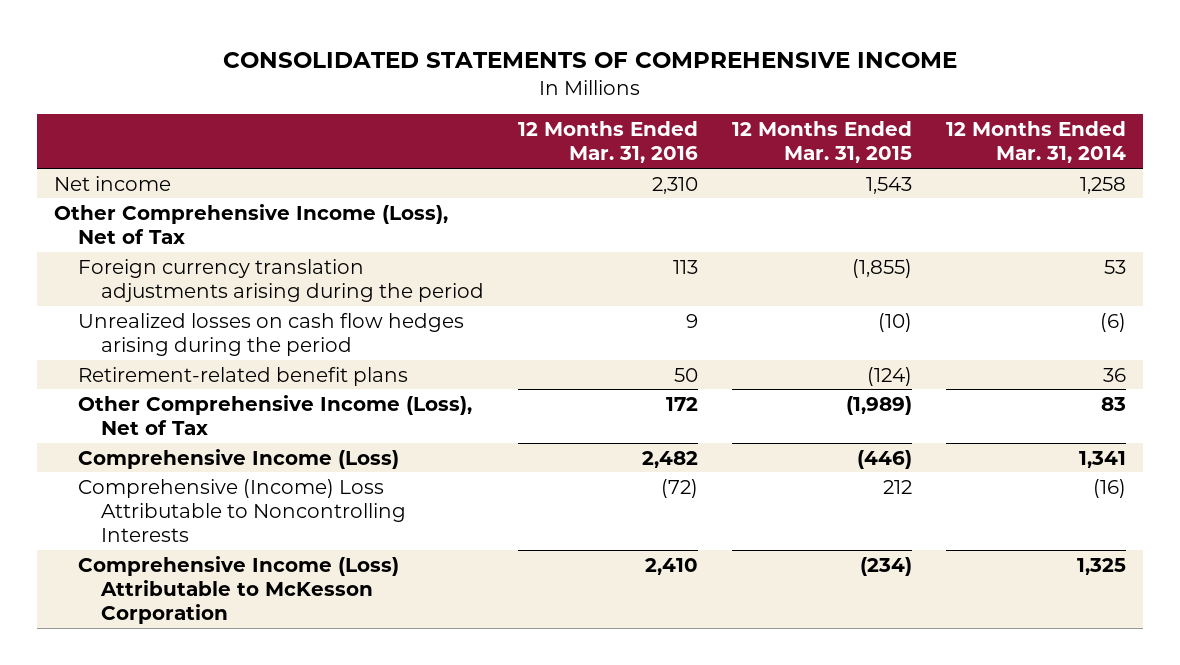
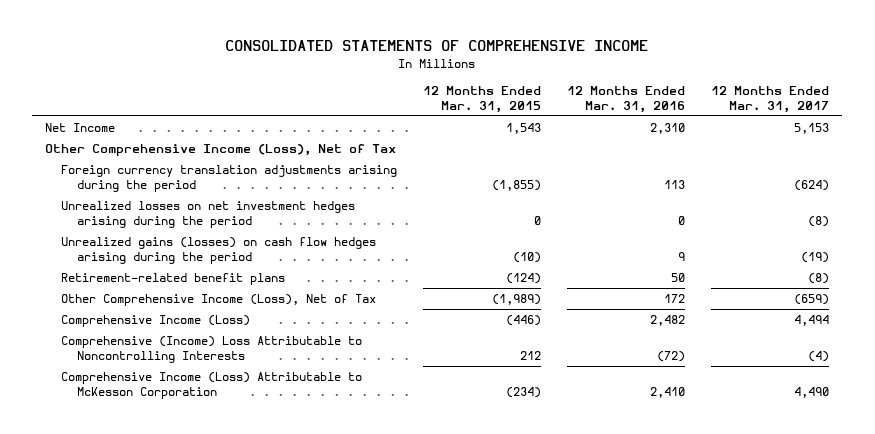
[946,120,1127,164] 12 Months Ended Mar. 31, 2014 -> none
none -> [711,86,830,113] 12 Months Ended Mar. 31, 2017
[54,175,172,191] Net income -> [45,123,116,133] Net Income
none -> [61,201,356,228] Unrealized losses on net investment hedges arising during the period
[77,312,464,357] Unrealized losses on cash flow hedges arising during the period -> [61,237,377,264] Unrealized gains (losses) on cash flow hedges arising during the period

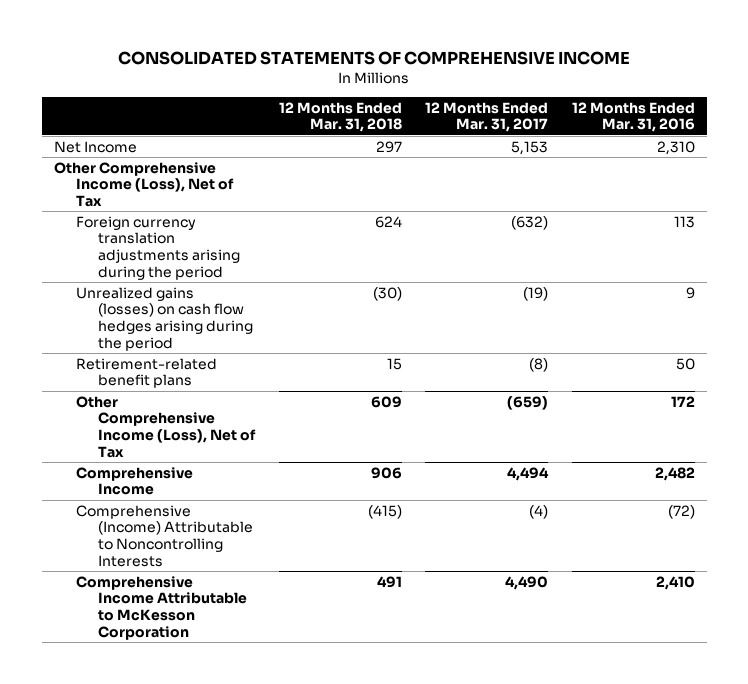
[423,86,542,113] 12 Months Ended Mar. 31, 2015 -> none
none -> [278,101,402,133] 12 Months Ended Mar. 31, 2018
[61,201,356,228] Unrealized losses on net investment hedges arising during the period -> none
[794,179,830,191] (624) -> [511,215,549,230] (632)
[61,315,251,328] Comprehensive Income (Loss) -> [75,466,193,496] Comprehensive Income
[61,336,363,363] Comprehensive (Income) Loss Attributable to Noncontrolling Interests -> [75,504,253,567] Comprehensive (Income) Attributable to Noncontrolling Interests
[61,372,363,399] Comprehensive Income (Loss) Attributable to McKesson Corporation -> [75,575,247,640] Comprehensive Income Attributable to McKesson Corporation

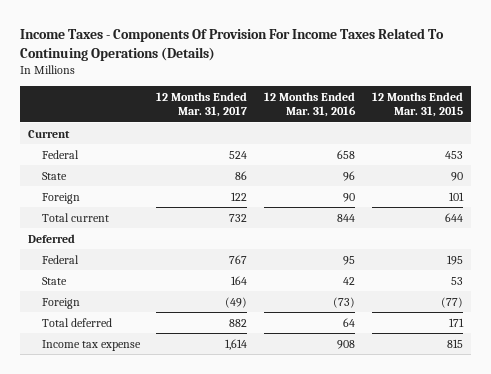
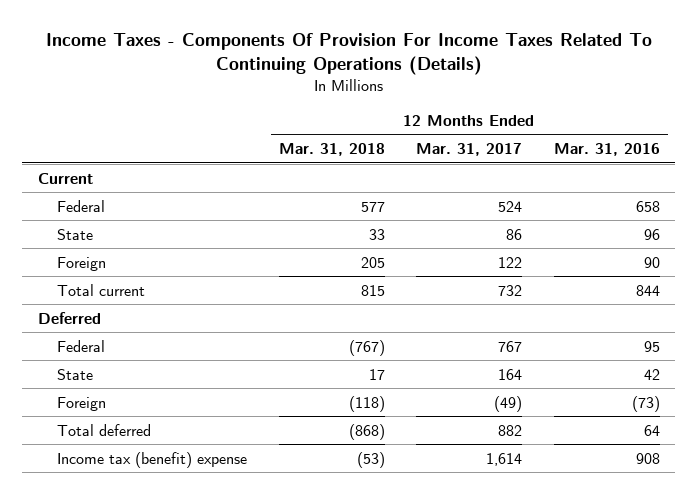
[371,92,463,118] 12 Months Ended Mar. 31, 2015 -> none
none -> [278,142,385,156] Mar. 31, 2018
[41,339,141,351] Income tax expense -> [57,451,248,468] Income tax (benefit) expense

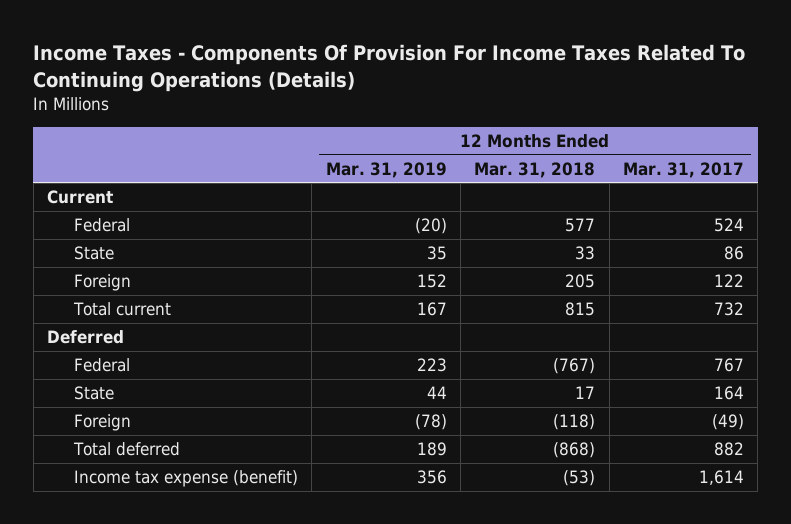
[553,142,660,156] Mar. 31, 2016 -> none
none -> [325,161,447,178] Mar. 31, 2019
[57,451,248,468] Income tax (benefit) expense -> [74,470,299,488] Income tax expense (benefit)

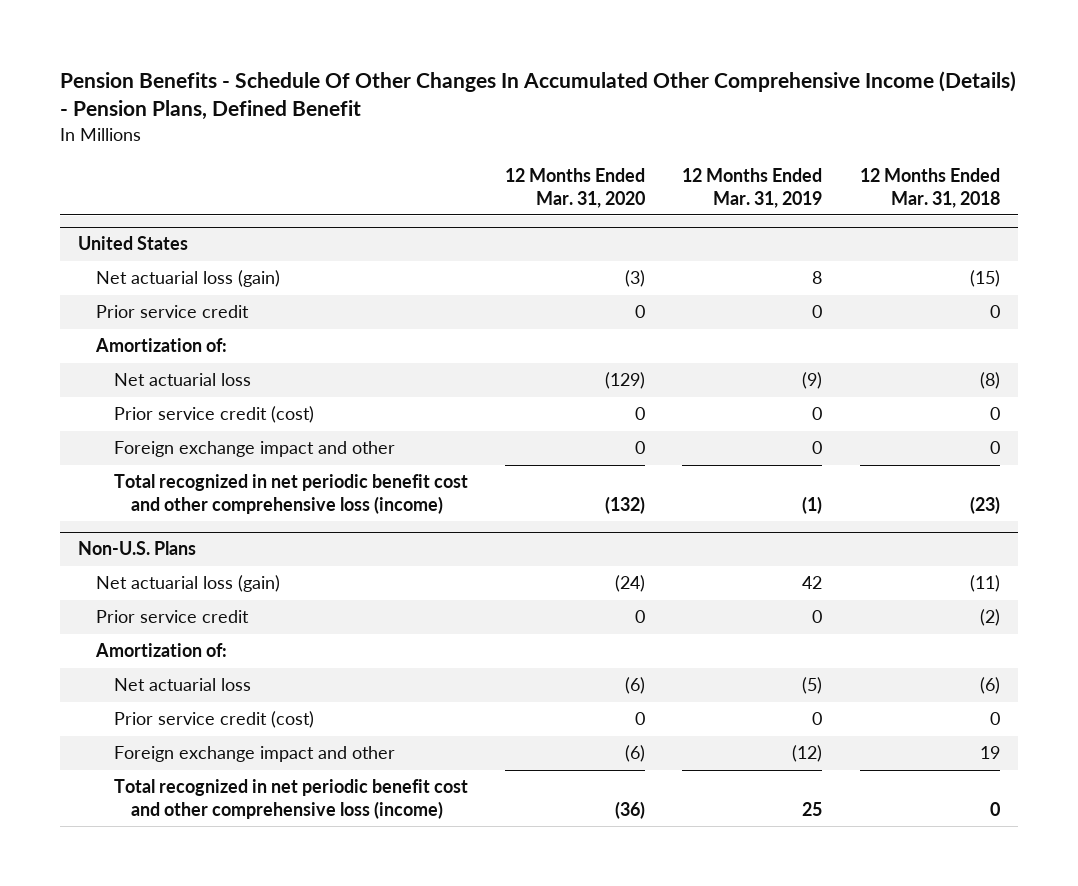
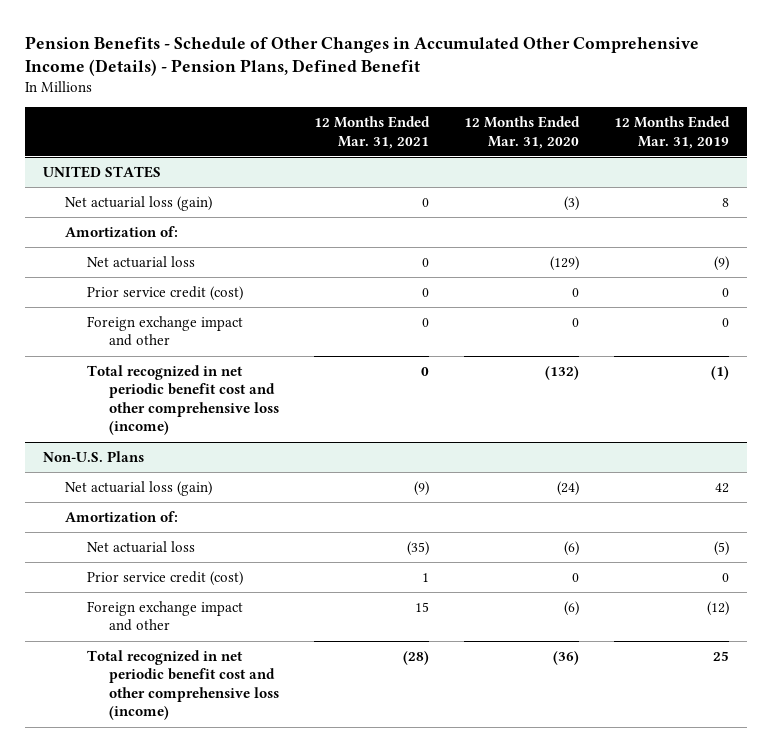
[59,70,1016,121] Pension Benefits - Schedule Of Other Changes In Accumulated Other Comprehensive Income (Details) - Pension Plans, Defined Benefit -> [25,35,700,77] Pension Benefits - Schedule of Other Changes in Accumulated Other Comprehensive Income (Details) - Pension Plans, Defined Benefit
[859,168,1000,208] 12 Months Ended Mar. 31, 2018 -> none
none -> [314,116,431,149] 12 Months Ended Mar. 31, 2021
[78,236,189,251] United States -> [42,165,161,178] UNITED STATES
[95,305,249,319] Prior service credit -> none
[95,610,249,624] Prior service credit -> none

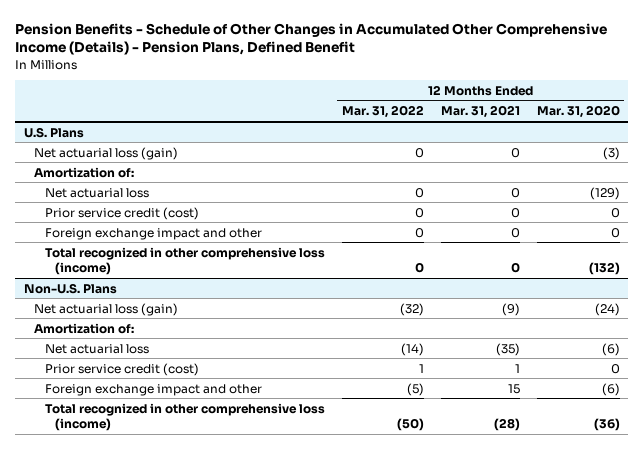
[614,116,731,149] 12 Months Ended Mar. 31, 2019 -> none
none -> [341,105,424,119] Mar. 31, 2022
[42,165,161,178] UNITED STATES -> [23,126,84,138] U.S. Plans
[87,364,280,436] Total recognized in net periodic benefit cost and other comprehensive loss (income) -> [44,246,325,275] Total recognized in other comprehensive loss (income)
[87,649,280,721] Total recognized in net periodic benefit cost and other comprehensive loss (income) -> [44,402,325,431] Total recognized in other comprehensive loss (income)

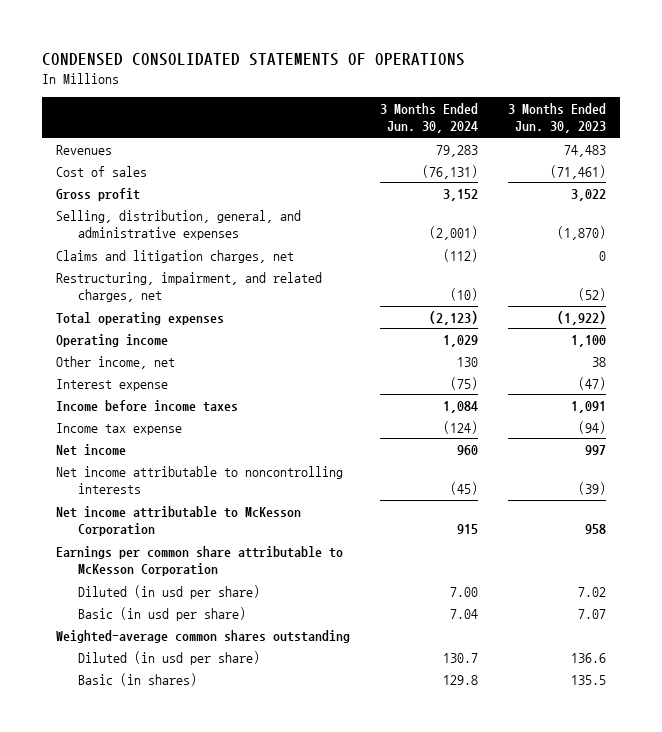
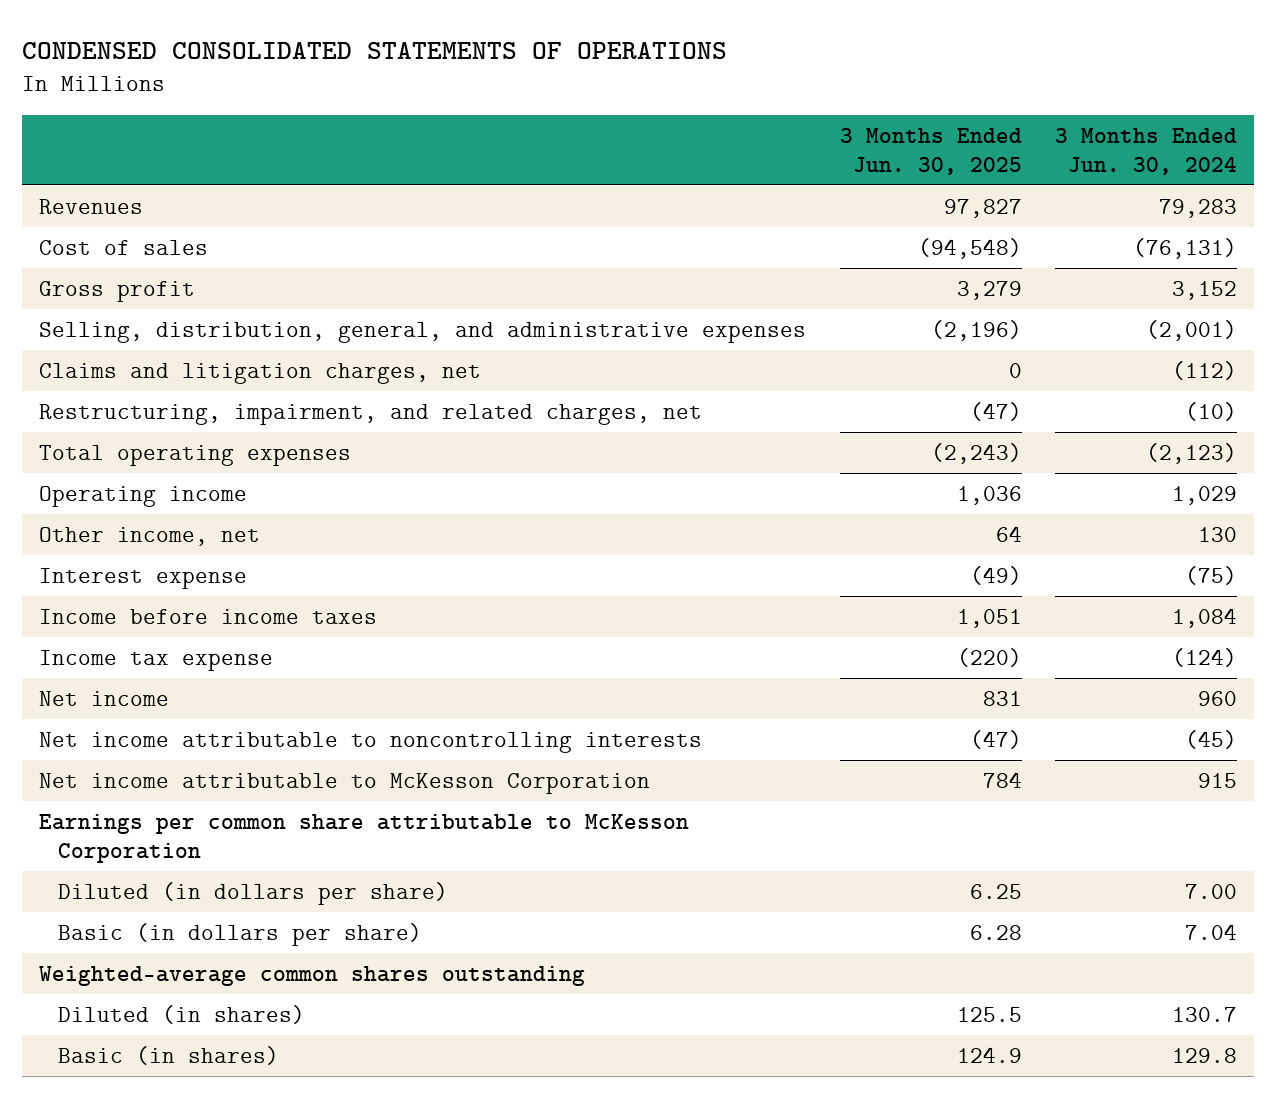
[507,102,606,134] 3 Months Ended Jun. 30, 2023 -> none
none -> [839,127,1022,175] 3 Months Ended Jun. 30, 2025
[78,584,261,599] Diluted (in usd per share) -> [57,881,448,905] Diluted (in dollars per share)
[78,606,247,621] Basic (in usd per share) -> [57,922,422,946] Basic (in dollars per share)
[78,650,261,665] Diluted (in usd per share) -> [57,1004,305,1024] Diluted (in shares)

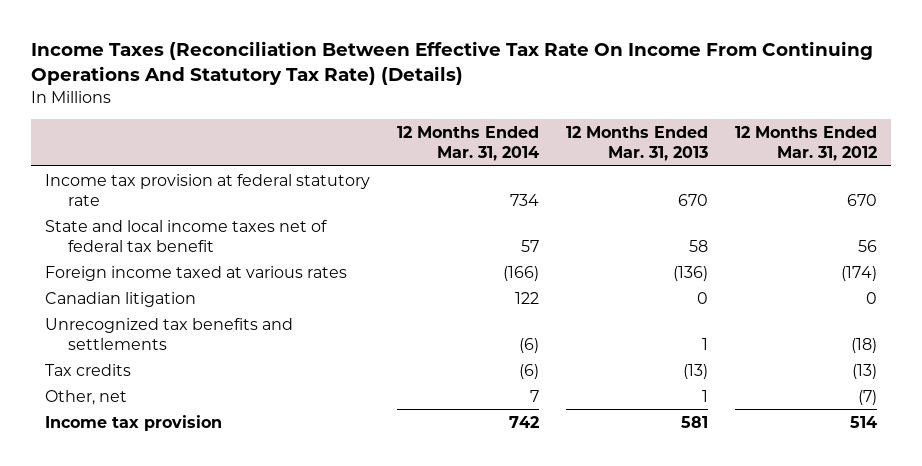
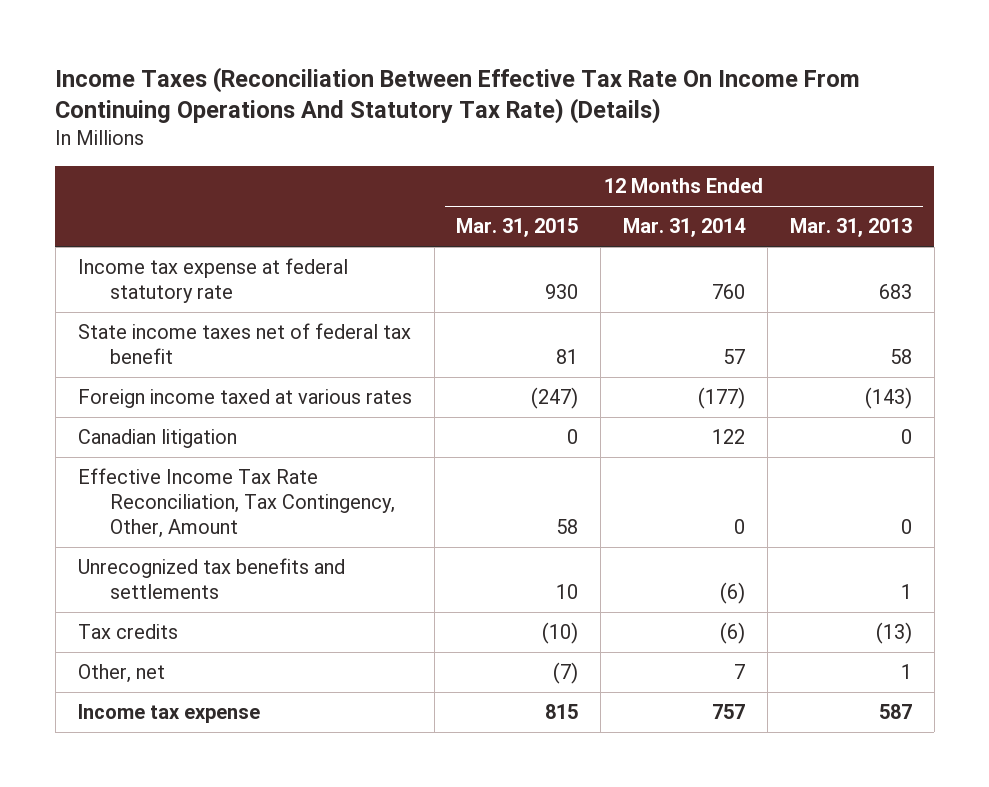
[735,125,878,162] 12 Months Ended Mar. 31, 2012 -> none
none -> [456,218,579,238] Mar. 31, 2015
[44,173,370,207] Income tax provision at federal statutory rate -> [77,258,348,304] Income tax expense at federal statutory rate
[509,194,539,207] 734 -> [712,284,746,300] 760
[678,194,709,207] 670 -> [878,284,912,300] 683
[44,219,327,253] State and local income taxes net of federal tax benefit -> [77,323,411,365] State income taxes net of federal tax benefit
[502,265,539,281] (166) -> [698,387,746,410] (177)
[673,265,709,281] (136) -> [864,387,912,410] (143)
none -> [77,468,395,539] Effective Income Tax Rate Reconciliation, Tax Contingency, Other, Amount
[44,414,222,431] Income tax provision -> [77,704,260,724] Income tax expense
[508,415,539,428] 742 -> [712,704,746,720] 757
[681,415,709,428] 581 -> [878,704,912,720] 587

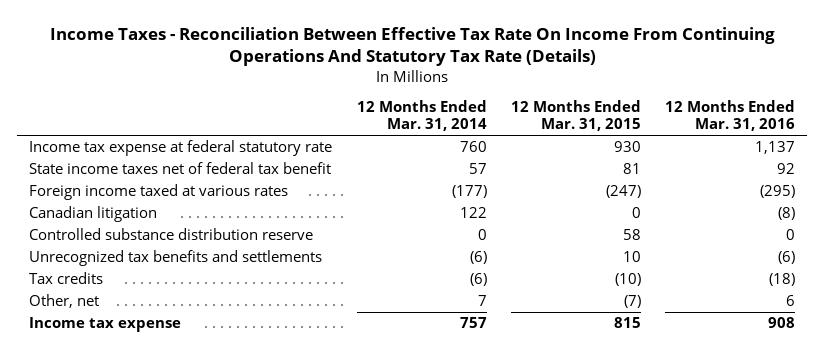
[55,66,861,125] Income Taxes (Reconciliation Between Effective Tax Rate On Income From Continuing Operations And Statutory Tax Rate) (Details) -> [50,26,776,67] Income Taxes - Reconciliation Between Effective Tax Rate On Income From Continuing Operations And Statutory Tax Rate (Details)
[789,218,912,238] Mar. 31, 2013 -> none
none -> [665,100,796,132] 12 Months Ended Mar. 31, 2016
[77,468,395,539] Effective Income Tax Rate Reconciliation, Tax Contingency, Other, Amount -> [29,228,314,241] Controlled substance distribution reserve

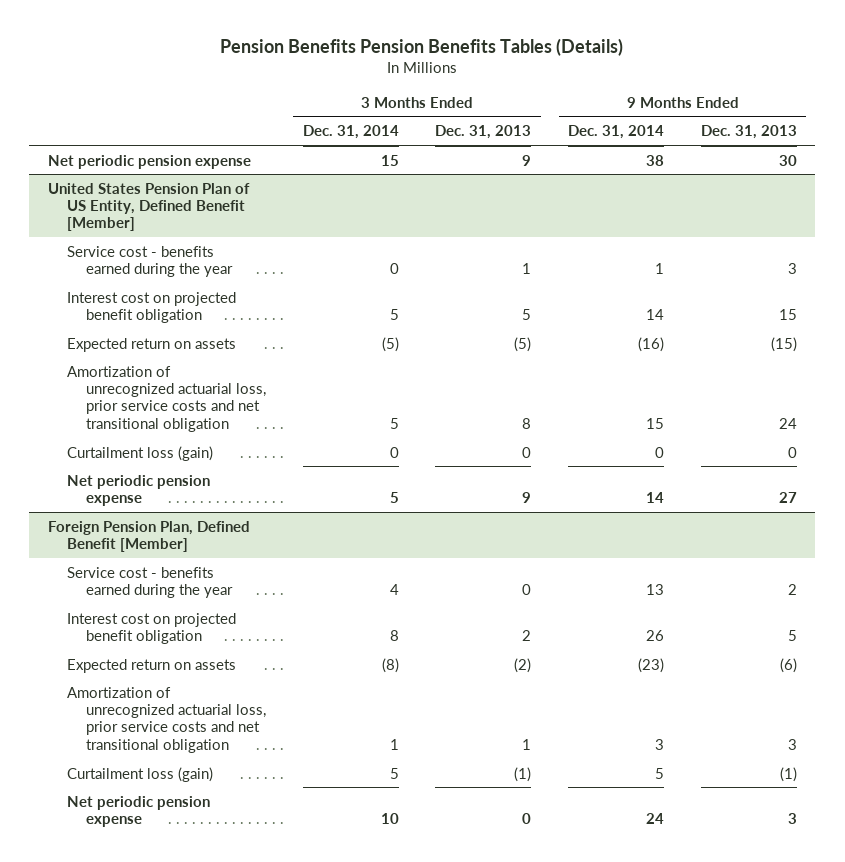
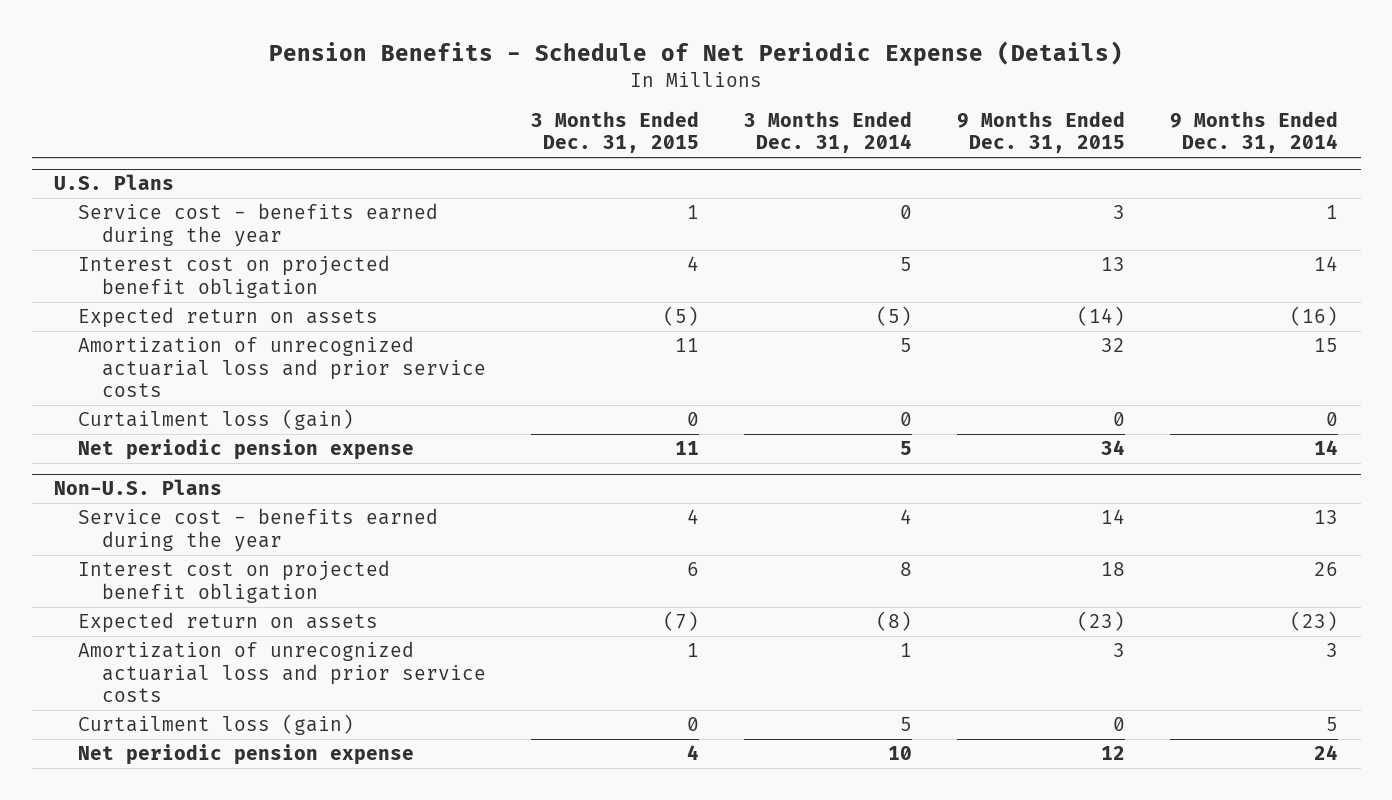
[220,37,624,56] Pension Benefits Pension Benefits Tables (Details) -> [269,41,1124,67] Pension Benefits - Schedule of Net Periodic Expense (Details)
[435,125,532,140] Dec. 31, 2013 -> none
[701,125,798,140] Dec. 31, 2013 -> none
none -> [531,110,700,154] 3 Months Ended Dec. 31, 2015
none -> [957,110,1126,154] 9 Months Ended Dec. 31, 2015
[47,154,251,169] Net periodic pension expense -> none
[47,182,250,232] United States Pension Plan of US Entity, Defined Benefit [Member] -> [54,174,175,191] U.S. Plans
[66,365,266,432] Amortization of unrecognized actuarial loss, prior service costs and net transitional obligation -> [78,336,487,398] Amortization of unrecognized actuarial loss and prior service costs
[47,520,250,553] Foreign Pension Plan, Defined Benefit [Member] -> [54,479,223,496] Non-U.S. Plans
[66,686,266,753] Amortization of unrecognized actuarial loss, prior service costs and net transitional obligation -> [78,641,487,703] Amortization of unrecognized actuarial loss and prior service costs

